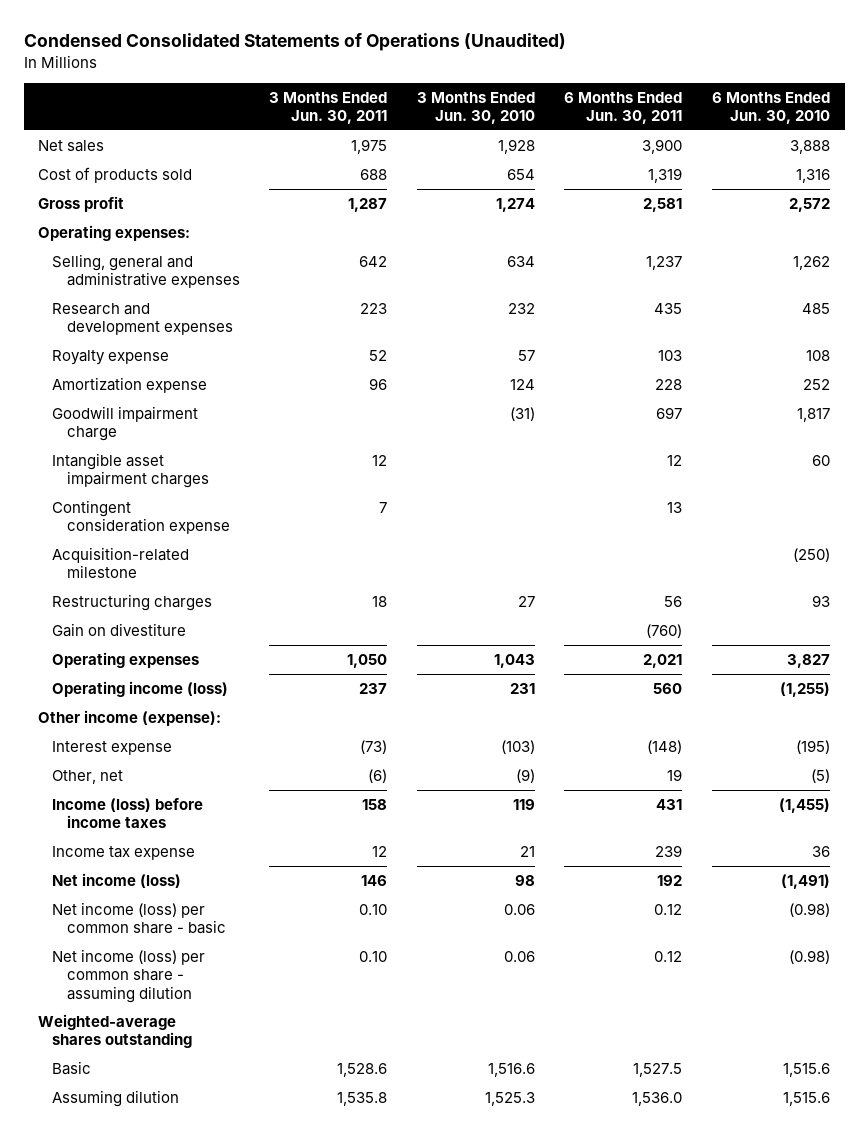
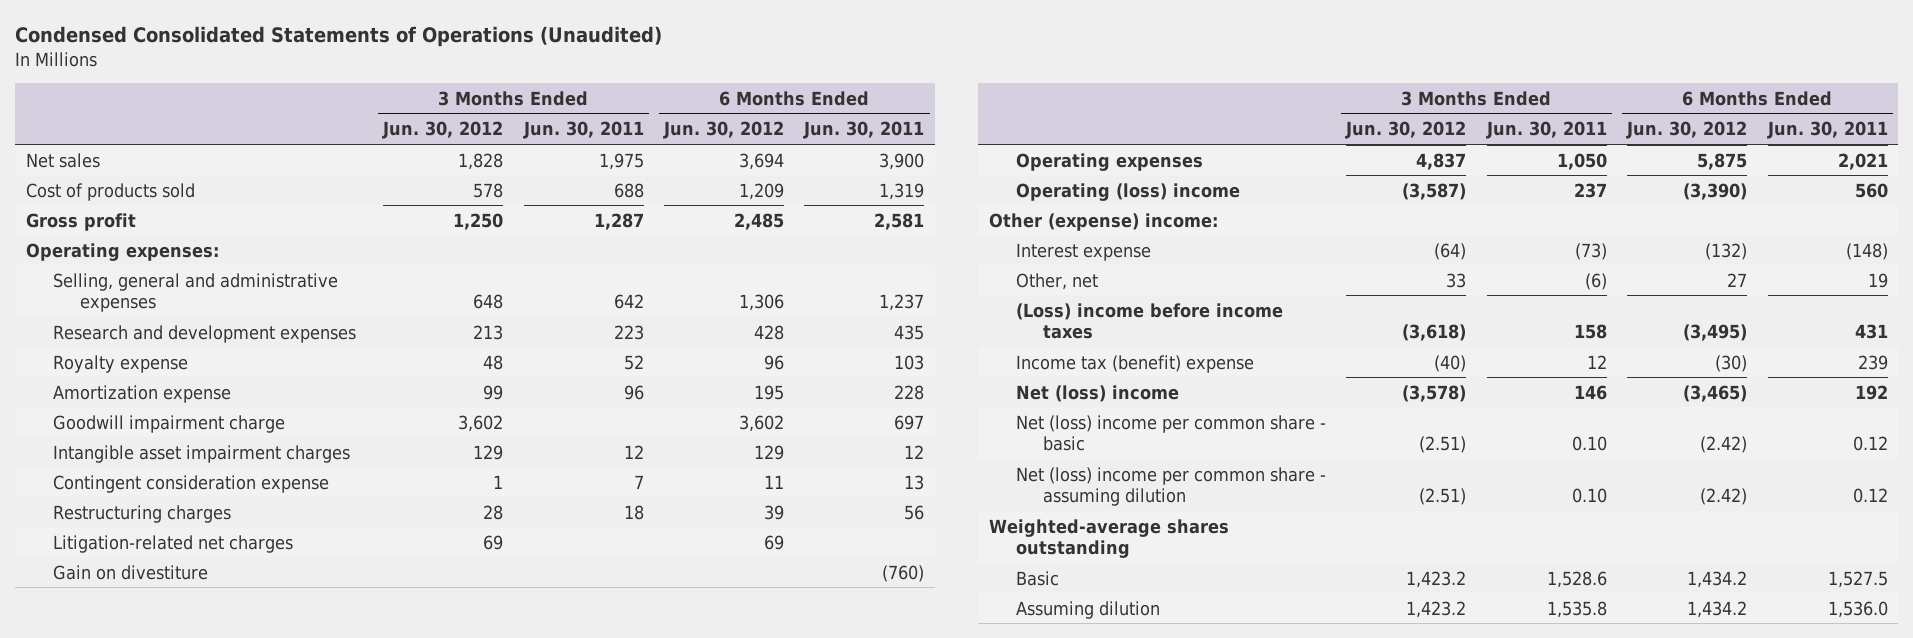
[416,91,535,125] 3 Months Ended Jun. 30, 2010 -> none
[711,91,830,125] 6 Months Ended Jun. 30, 2010 -> none
none -> [382,121,504,140] Jun. 30, 2012
none -> [663,121,785,140] Jun. 30, 2012
[52,546,190,579] Acquisition-related milestone -> none
none -> [52,534,293,553] Litigation-related net charges
[52,680,229,697] Operating income (loss) -> [1015,182,1240,201] Operating (loss) income
[38,709,222,726] Other income (expense): -> [988,212,1218,231] Other (expense) income:
[52,797,204,829] Income (loss) before income taxes -> [1015,302,1283,339] (Loss) income before income taxes
[52,845,196,860] Income tax expense -> [1015,354,1254,373] Income tax (benefit) expense
[52,872,182,888] Net income (loss) -> [1015,384,1179,402] Net (loss) income
[52,901,226,935] Net income (loss) per common share - basic -> [1015,414,1326,451] Net (loss) income per common share - basic
[52,948,206,1003] Net income (loss) per common share - assuming dilution -> [1015,466,1326,506] Net (loss) income per common share - assuming dilution

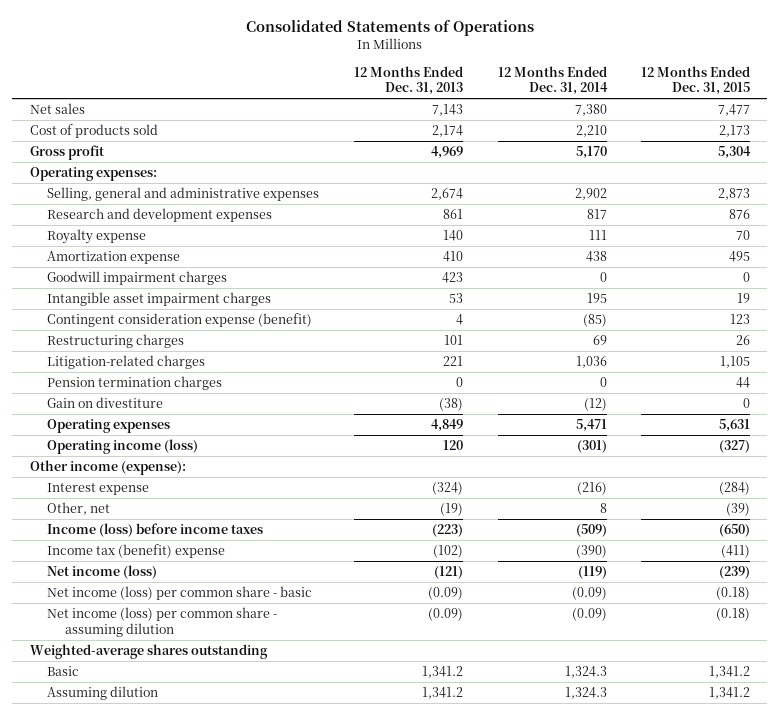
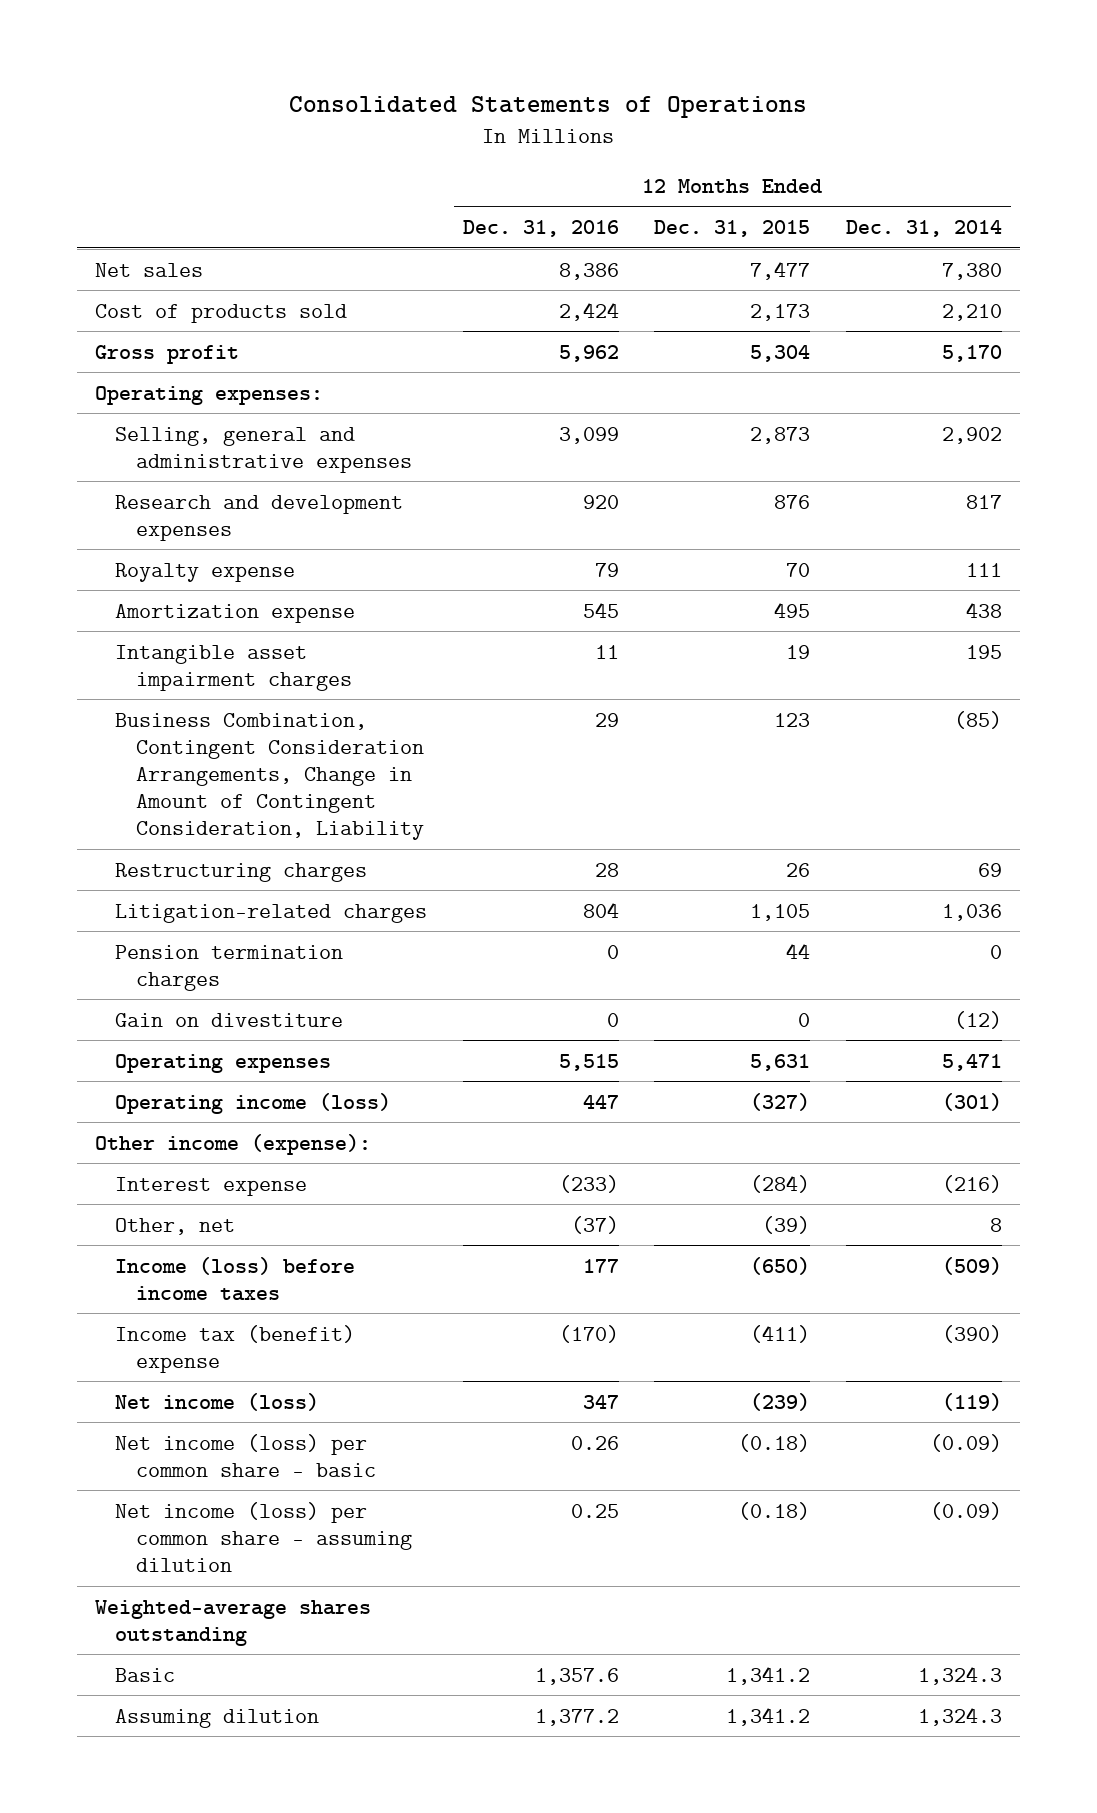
[353,65,463,96] 12 Months Ended Dec. 31, 2013 -> none
none -> [462,219,619,237] Dec. 31, 2016
[47,271,228,286] Goodwill impairment charges -> none
[47,313,313,328] Contingent consideration expense (benefit) -> [115,712,424,841] Business Combination, Contingent Consideration Arrangements, Change in Amount of Contingent Consideration, Liability

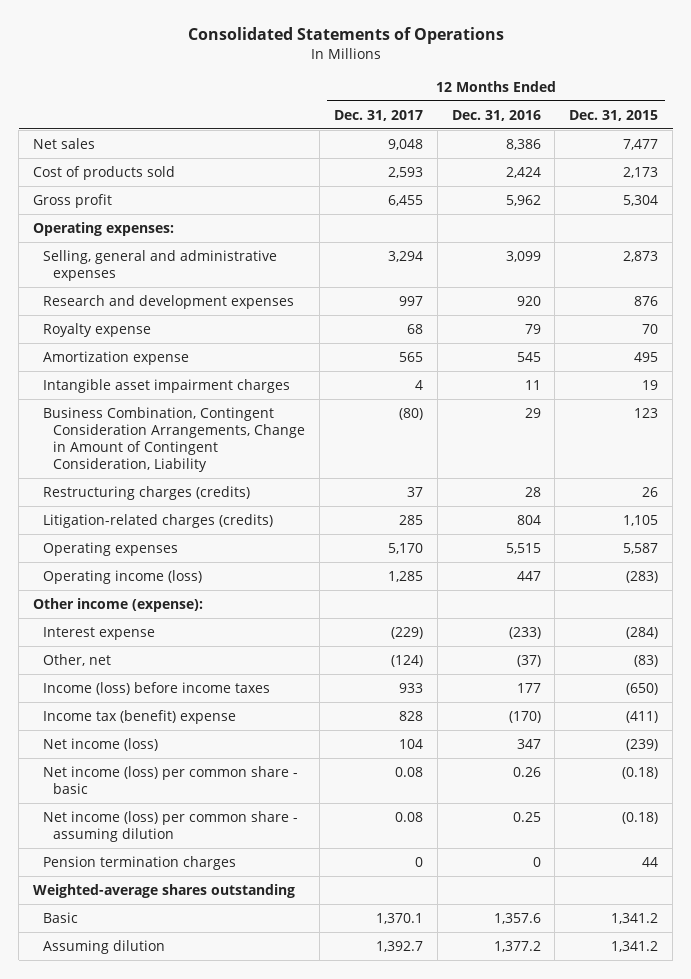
[845,219,1002,237] Dec. 31, 2014 -> none
none -> [334,109,424,121] Dec. 31, 2017
[115,1012,344,1027] Gain on divestiture -> none
[115,862,368,882] Restructuring charges -> [43,485,251,500] Restructuring charges (credits)
[115,903,428,923] Litigation-related charges -> [43,513,274,528] Litigation-related charges (credits)
[750,1053,811,1071] 5,631 -> [623,542,659,554] 5,587
[750,1092,811,1111] (327) -> [626,570,659,583] (283)
[762,1215,811,1234] (39) -> [634,654,659,667] (83)
[115,944,344,991] Pension termination charges -> [43,855,237,870] Pension termination charges

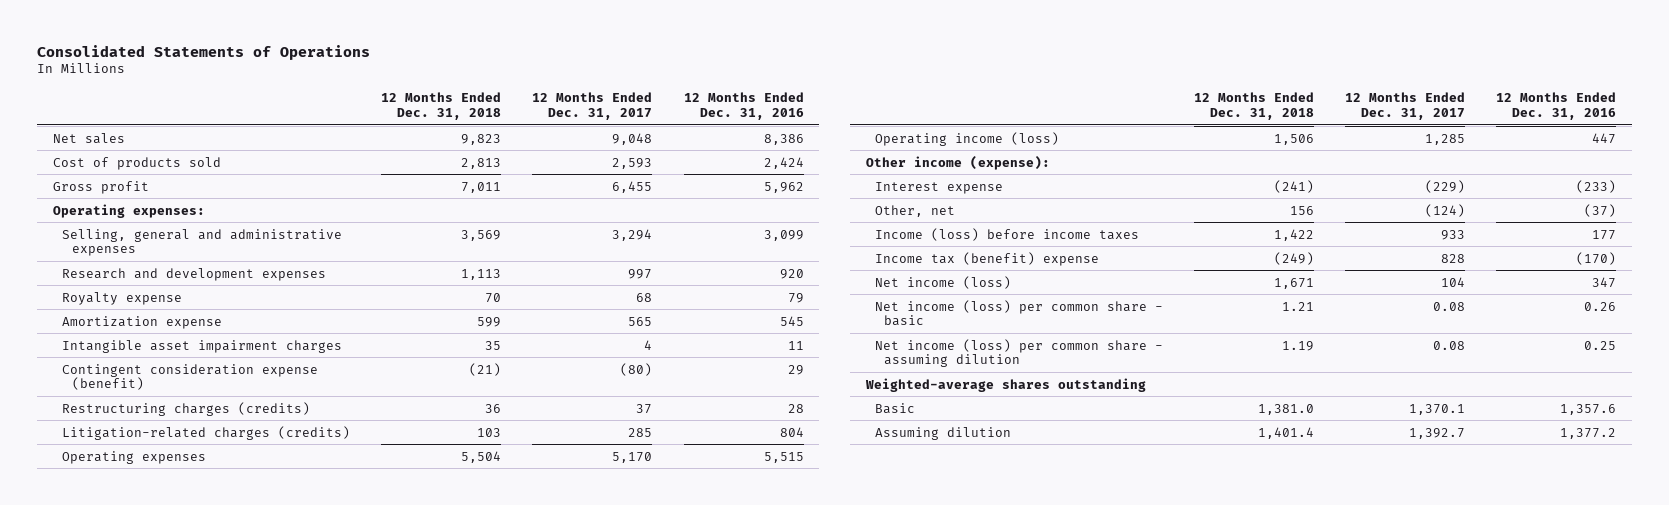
[569,109,659,121] Dec. 31, 2015 -> none
none -> [381,92,502,120] 12 Months Ended Dec. 31, 2018
[43,406,306,472] Business Combination, Contingent Consideration Arrangements, Change in Amount of Contingent Consideration, Liability -> [62,363,319,391] Contingent consideration expense (benefit)
[43,855,237,870] Pension termination charges -> none

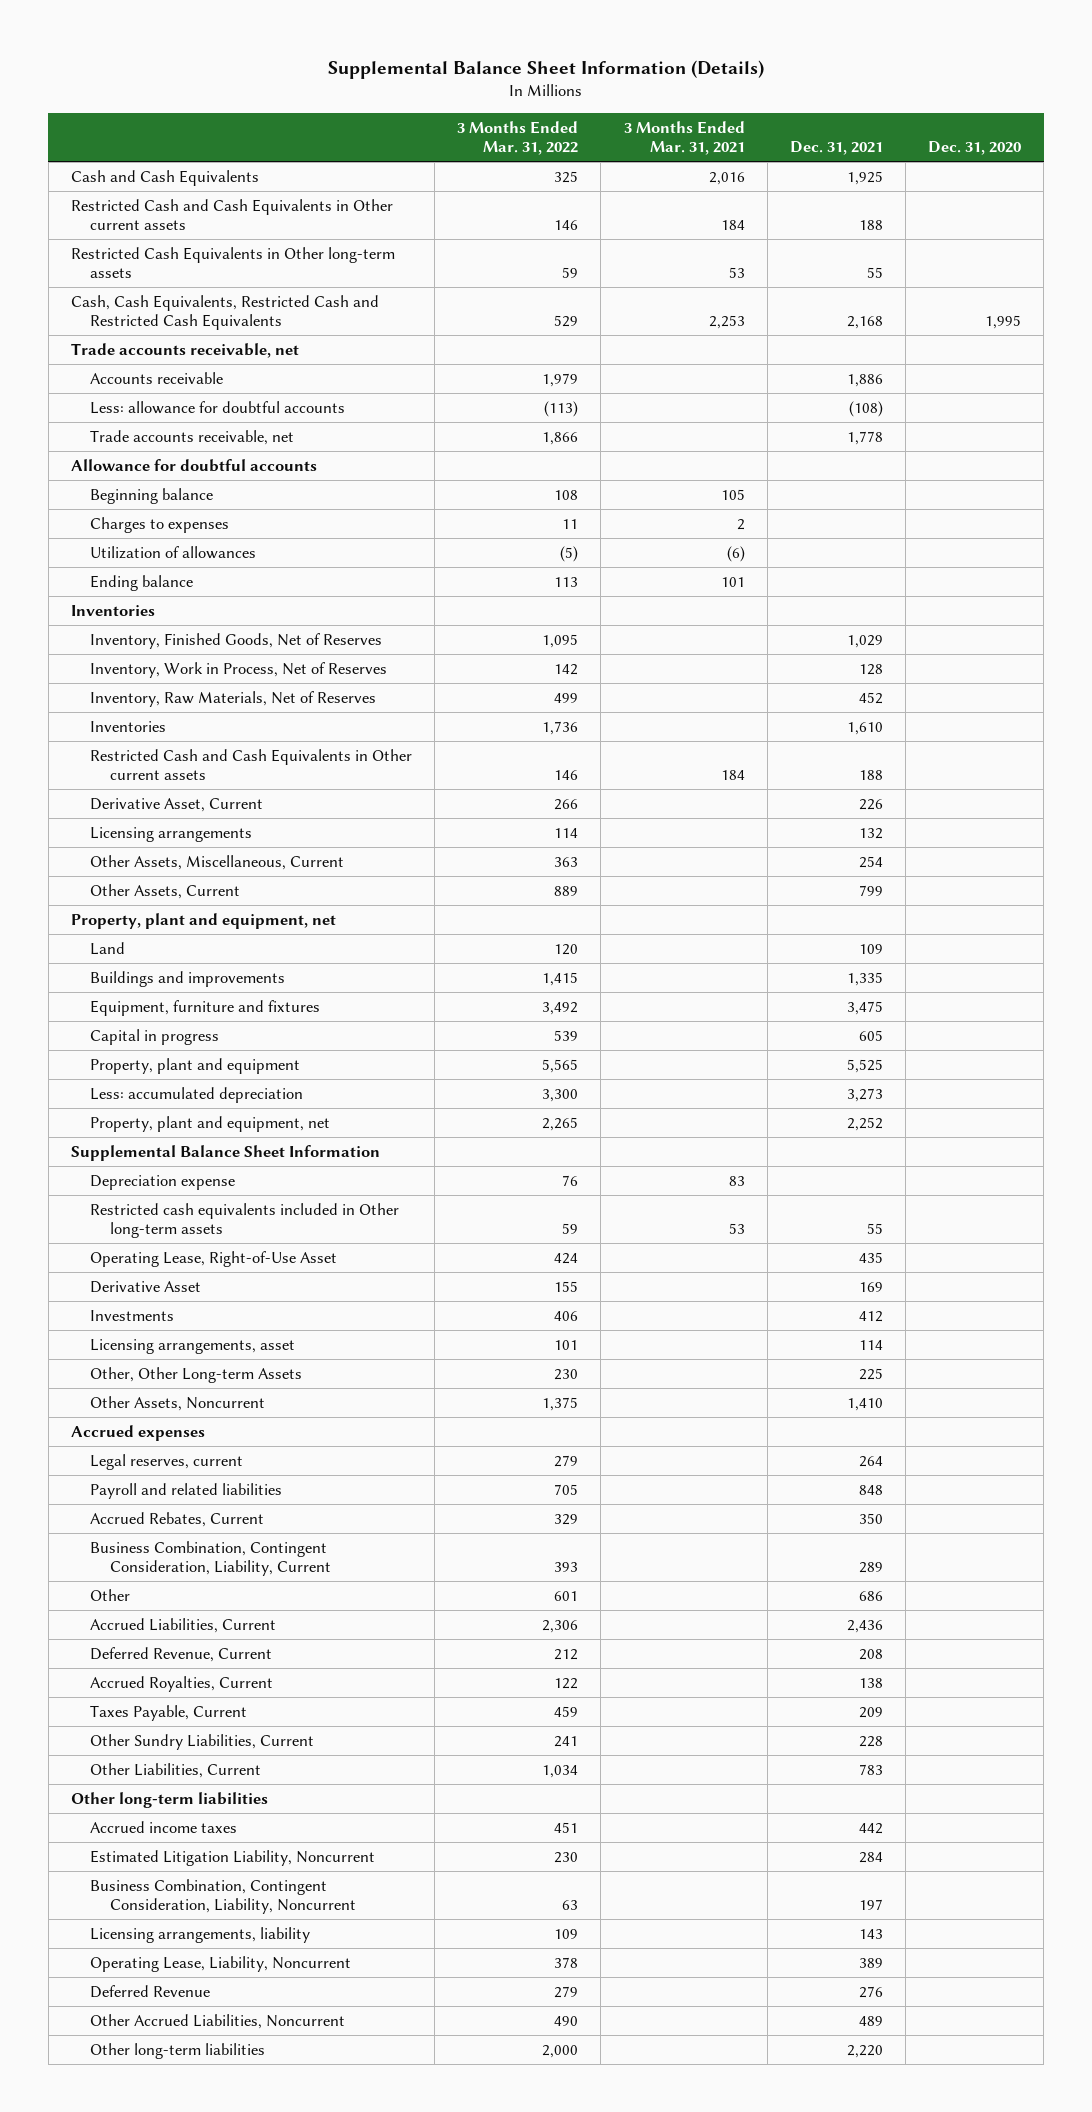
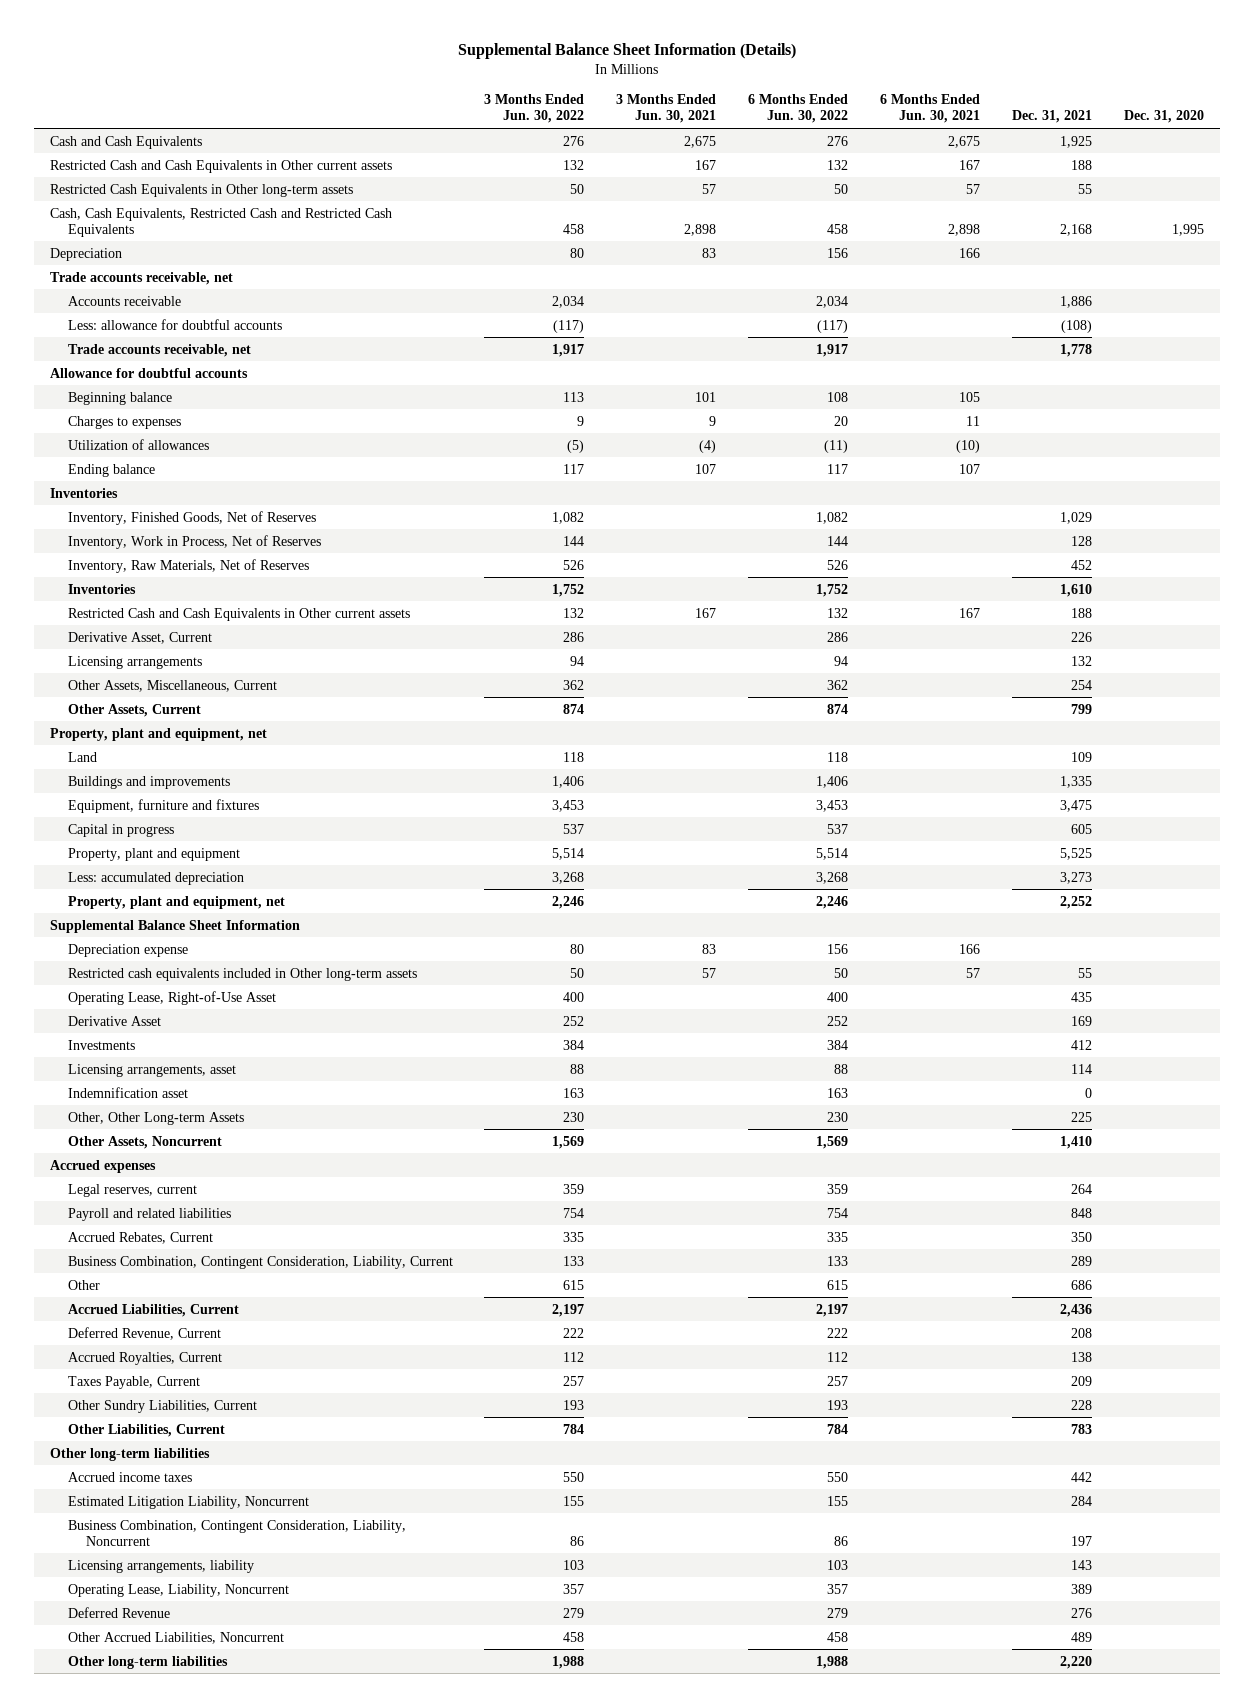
[457,120,579,156] 3 Months Ended Mar. 31, 2022 -> none
[623,120,745,156] 3 Months Ended Mar. 31, 2021 -> none
none -> [484,94,585,124] 3 Months Ended Jun. 30, 2022
none -> [616,94,717,124] 3 Months Ended Jun. 30, 2021
none -> [748,94,849,124] 6 Months Ended Jun. 30, 2022
none -> [879,94,980,124] 6 Months Ended Jun. 30, 2021
none -> [49,247,122,261] Depreciation
none -> [67,1086,188,1098] Indemnification asset

